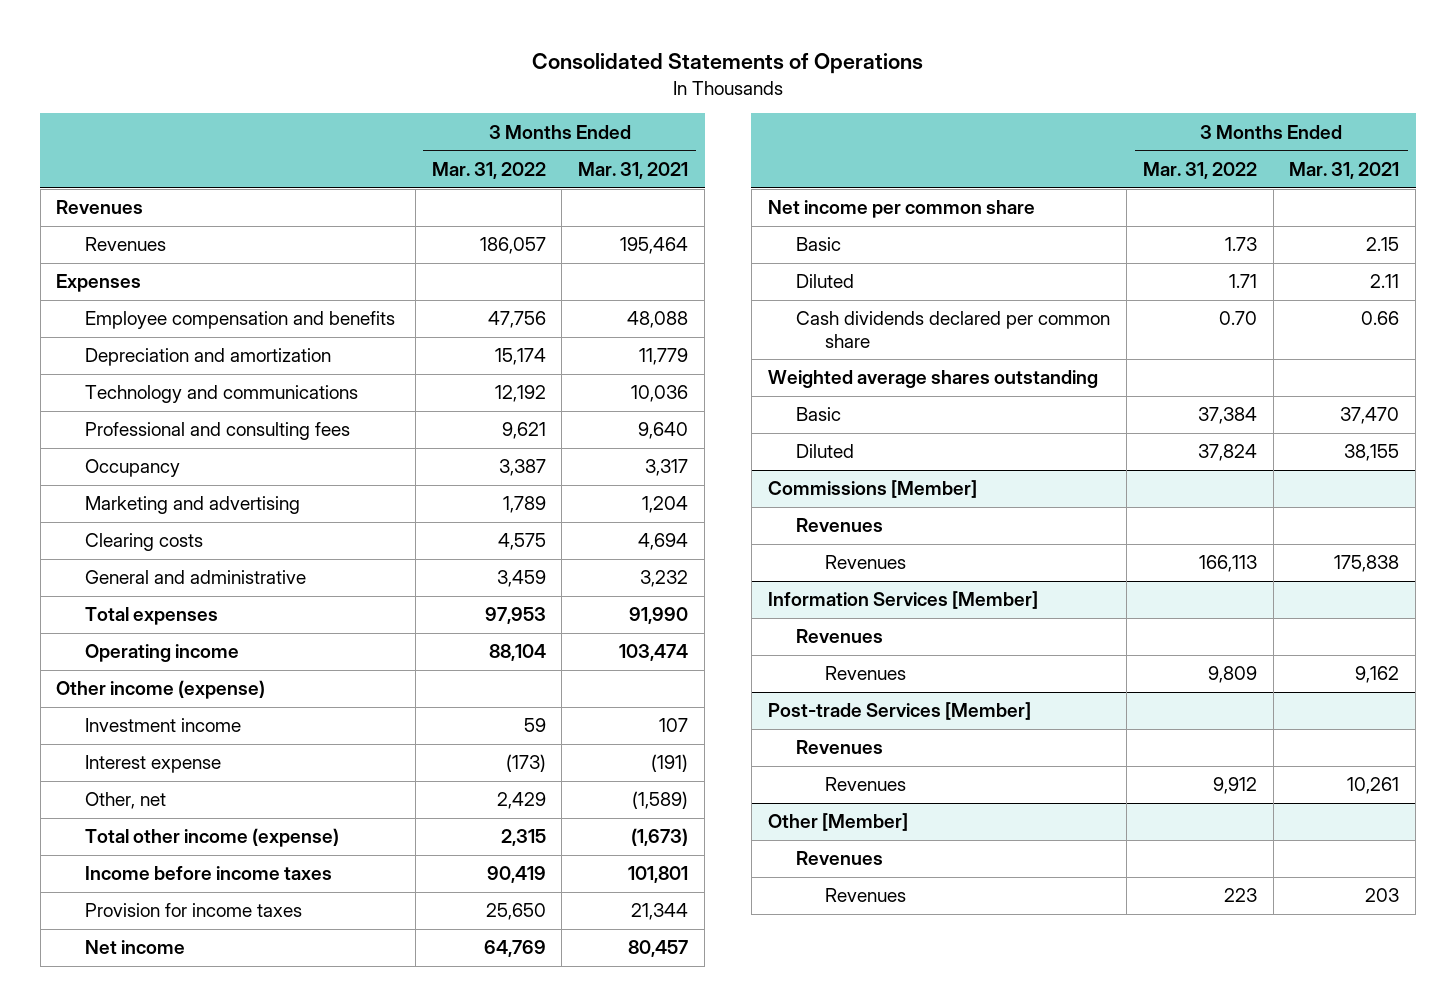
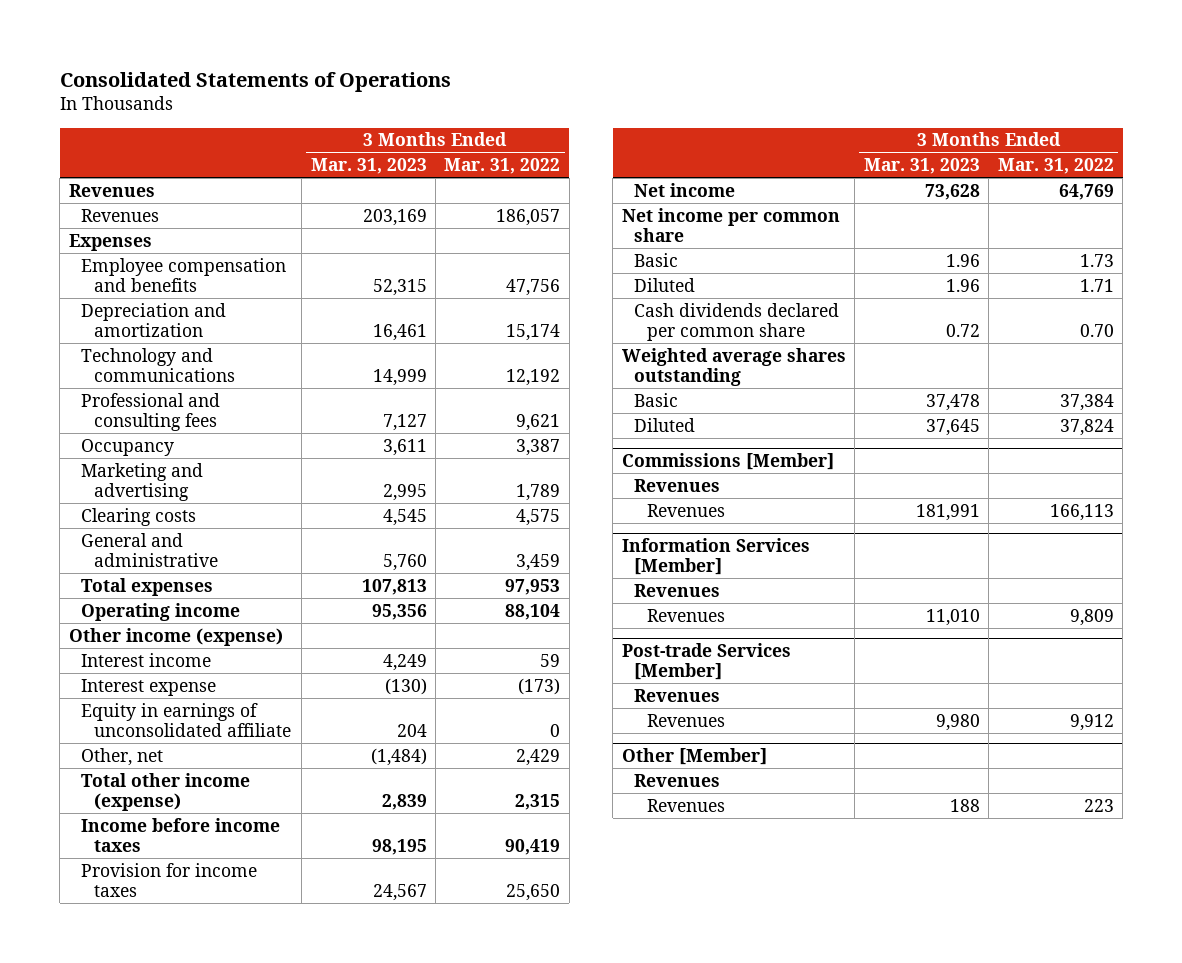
[578,161,689,179] Mar. 31, 2021 -> none
none -> [310,157,427,174] Mar. 31, 2023
[84,718,241,733] Investment income -> none
none -> [81,652,212,667] Interest income
none -> [81,702,291,737] Equity in earnings of unconsolidated affiliate

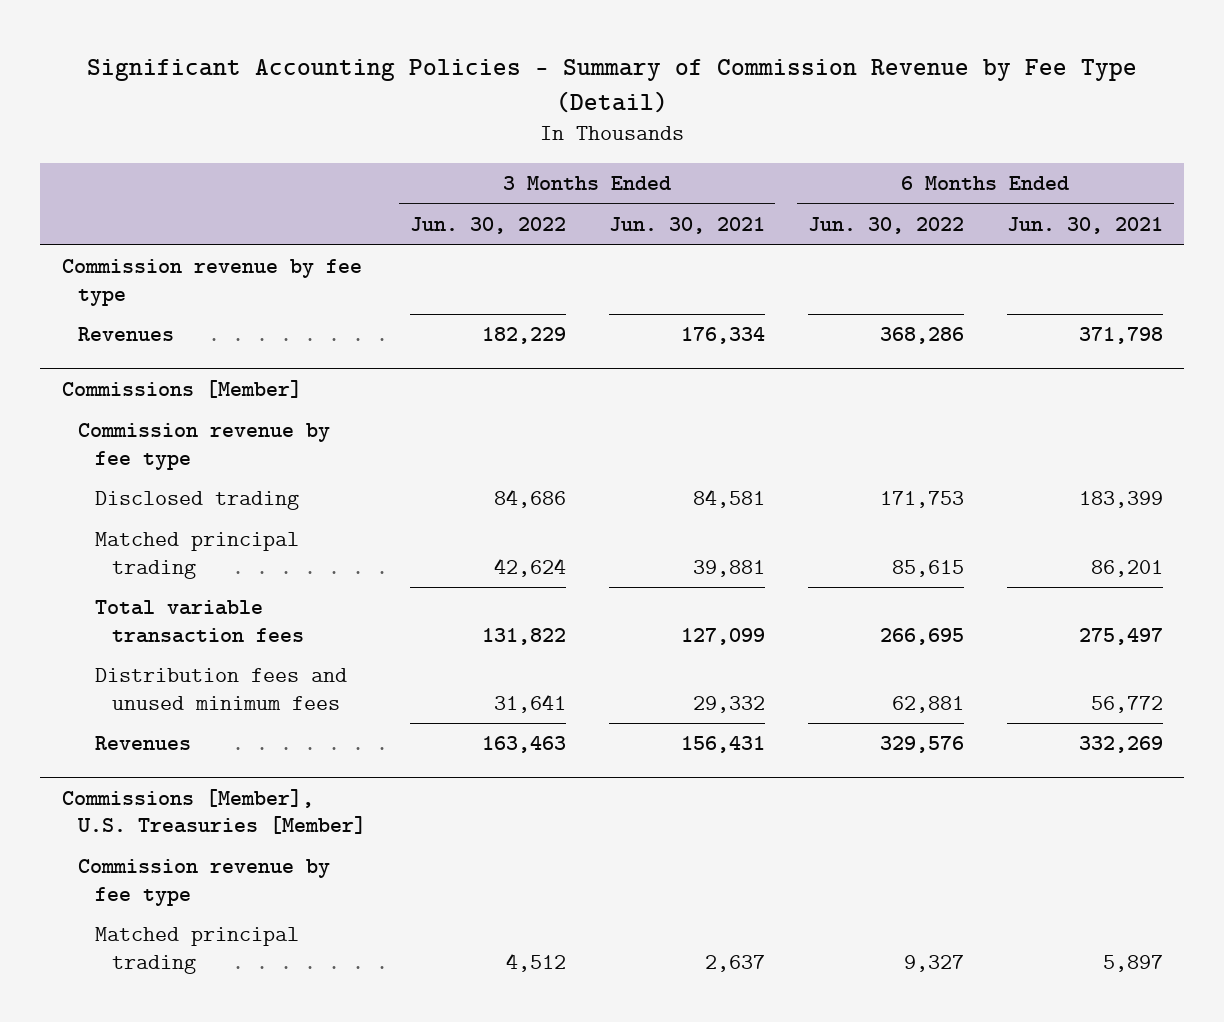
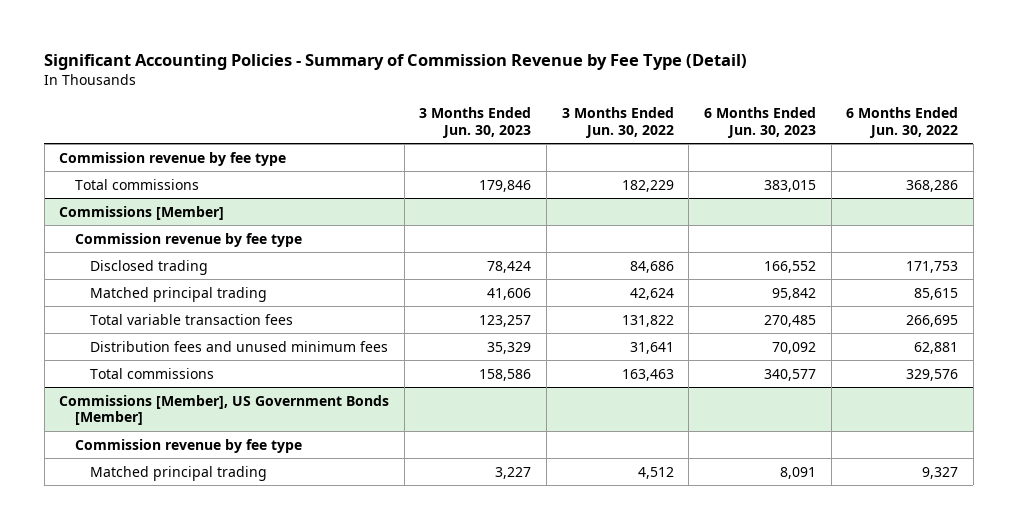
[608,217,765,235] Jun. 30, 2021 -> none
[1006,217,1163,235] Jun. 30, 2021 -> none
none -> [419,106,532,138] 3 Months Ended Jun. 30, 2023
none -> [703,106,816,138] 6 Months Ended Jun. 30, 2023
[78,327,175,342] Revenues -> [74,178,199,190] Total commissions
[61,789,367,835] Commissions [Member], U.S. Treasuries [Member] -> none
[95,736,192,751] Revenues -> [90,367,215,379] Total commissions
none -> [59,394,390,426] Commissions [Member], US Government Bonds [Member]

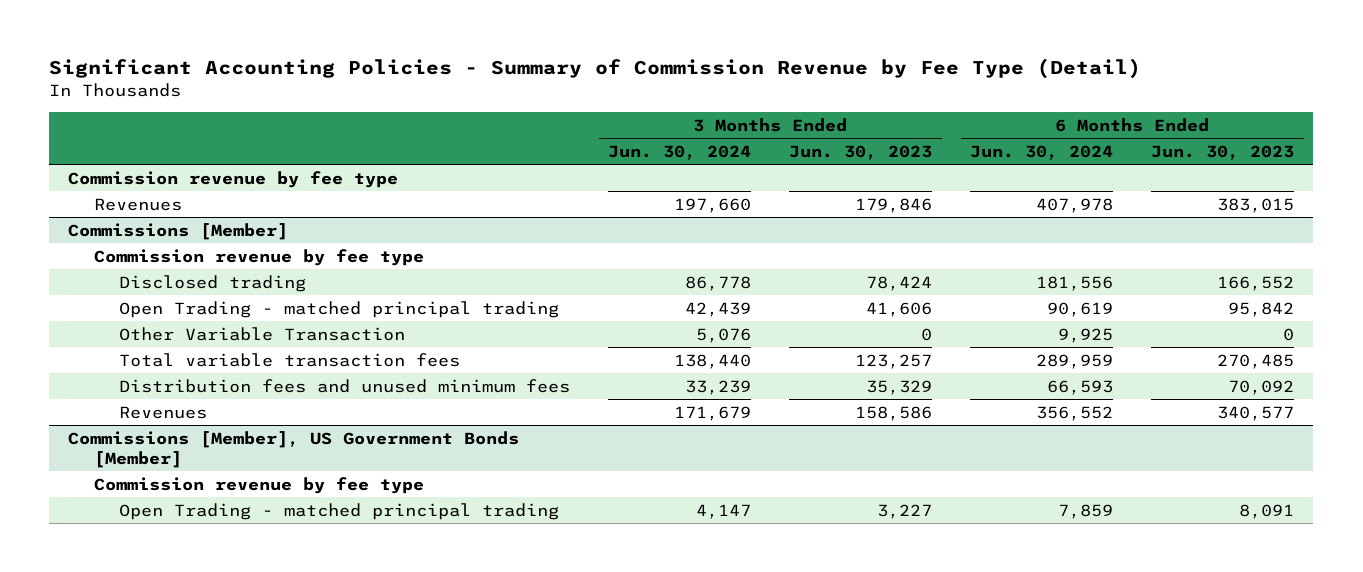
[561,106,674,138] 3 Months Ended Jun. 30, 2022 -> none
[846,106,959,138] 6 Months Ended Jun. 30, 2022 -> none
none -> [608,144,752,160] Jun. 30, 2024
none -> [970,144,1114,160] Jun. 30, 2024
[74,178,199,190] Total commissions -> [93,197,182,211] Revenues
[90,286,268,302] Matched principal trading -> [119,300,560,318] Open Trading - matched principal trading
none -> [119,326,406,341] Other Variable Transaction
[90,367,215,379] Total commissions -> [119,405,208,419] Revenues
[90,465,268,481] Matched principal trading -> [119,502,560,520] Open Trading - matched principal trading

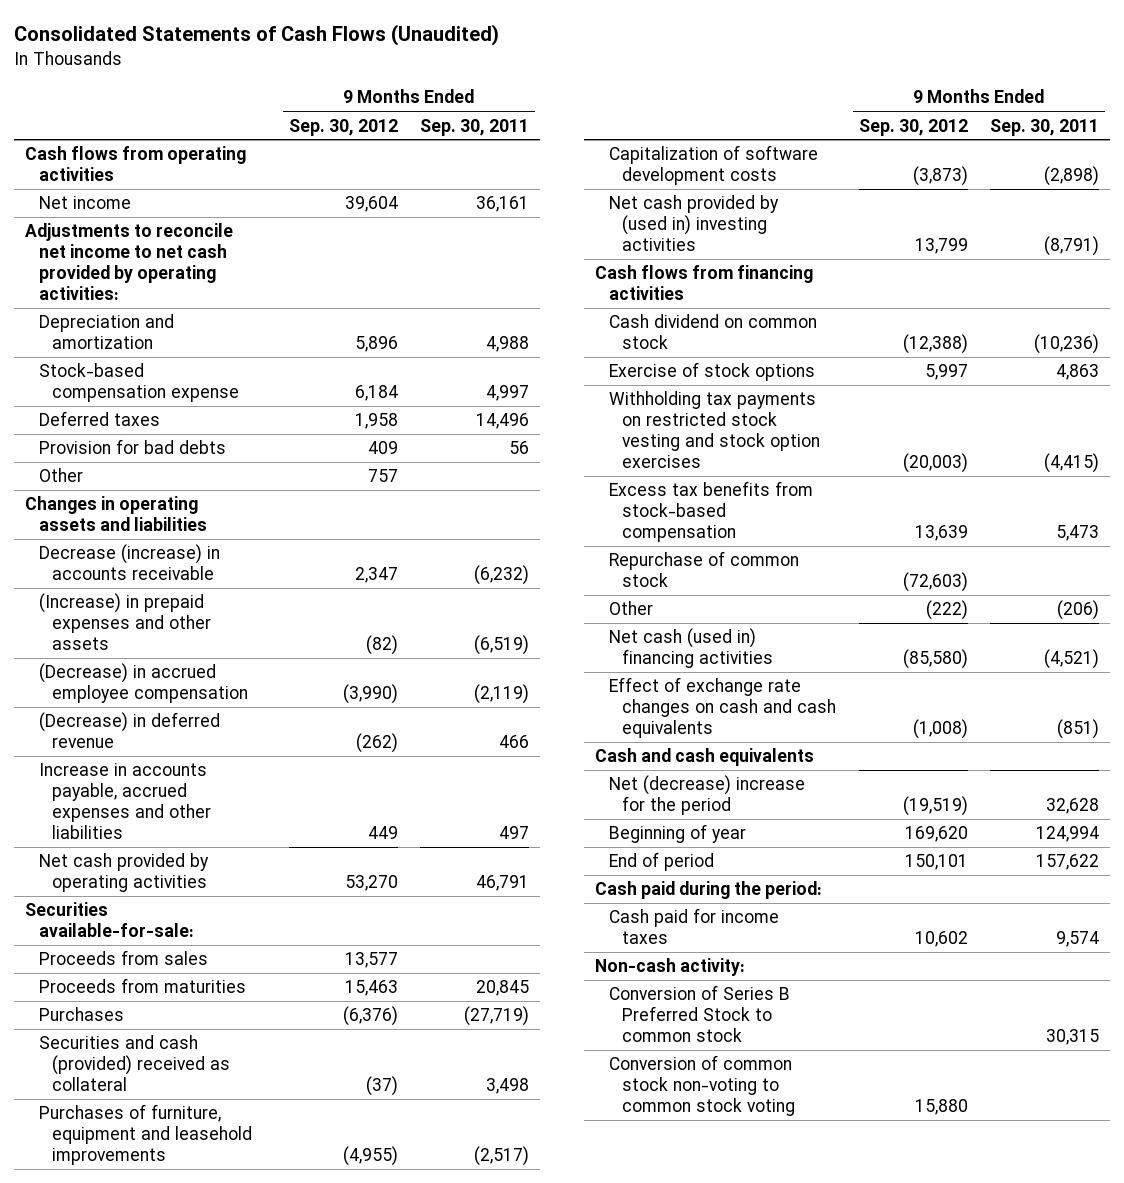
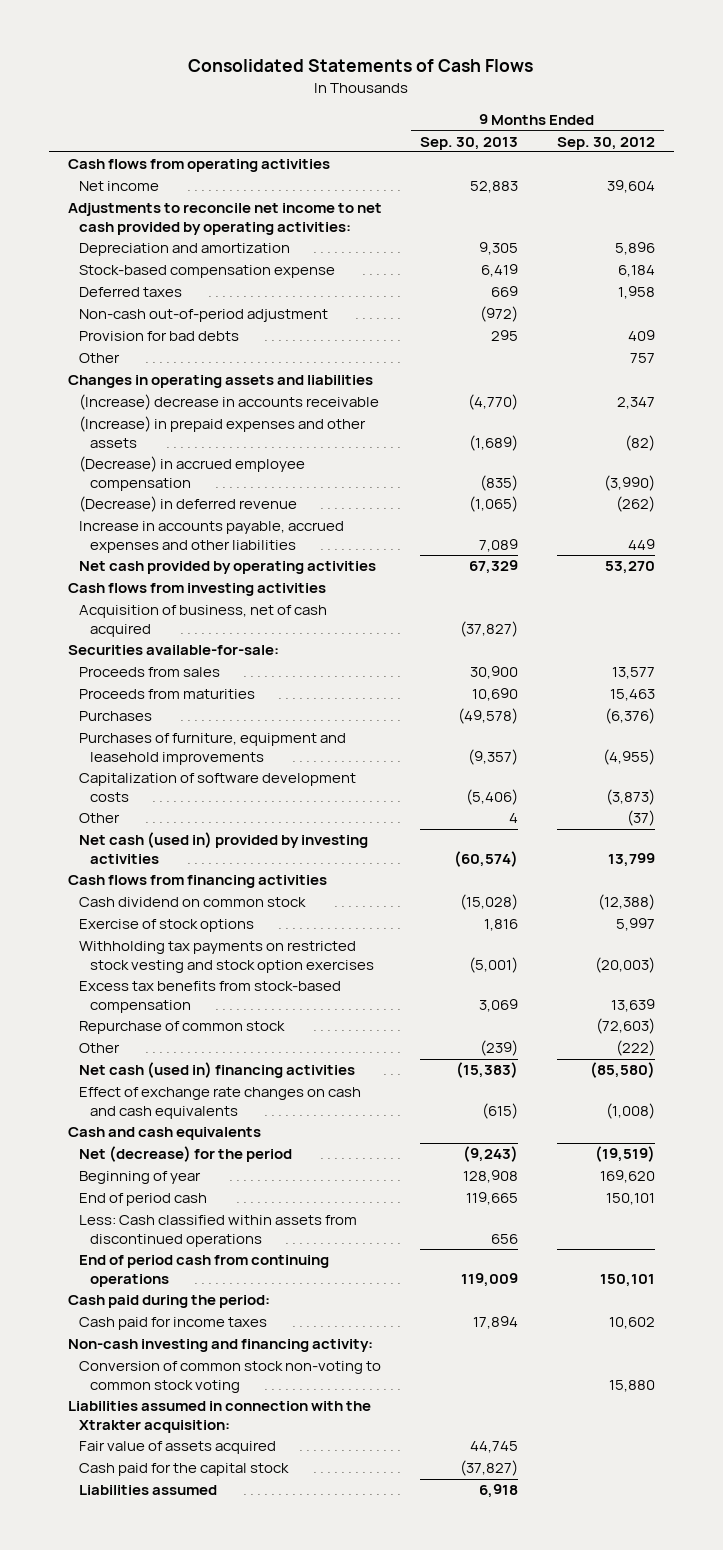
[14,24,500,47] Consolidated Statements of Cash Flows (Unaudited) -> [188,59,534,73] Consolidated Statements of Cash Flows
[420,118,530,136] Sep. 30, 2011 -> none
none -> [420,136,519,150] Sep. 30, 2013
none -> [78,309,328,323] Non-cash out-of-period adjustment
[38,544,220,581] Decrease (increase) in accounts receivable -> [78,394,379,411] (Increase) decrease in accounts receivable
none -> [67,583,326,597] Cash flows from investing activities
none -> [78,605,327,637] Acquisition of business, net of cash acquired
[38,1035,231,1092] Securities and cash (provided) received as collateral -> none
none -> [78,813,120,824] Other
[608,195,779,252] Net cash provided by (used in) investing activities -> [78,832,368,864] Net cash (used in) provided by investing activities
[608,775,805,816] Net (decrease) increase for the period -> [78,1146,292,1163] Net (decrease) for the period
none -> [78,1193,207,1207] End of period cash
none -> [78,1215,357,1247] Less: Cash classified within assets from discontinued operations
[608,852,714,872] End of period -> [78,1255,329,1287] End of period cash from continuing operations
[608,985,790,1043] Conversion of Series B Preferred Stock to common stock -> none
[595,958,746,977] Non-cash activity: -> [67,1339,373,1353] Non-cash investing and financing activity:
none -> [67,1401,371,1433] Liabilities assumed in connection with the Xtrakter acquisition:
none -> [78,1441,276,1455] Fair value of assets acquired
none -> [78,1463,289,1477] Cash paid for the capital stock
none -> [78,1485,217,1496] Liabilities assumed

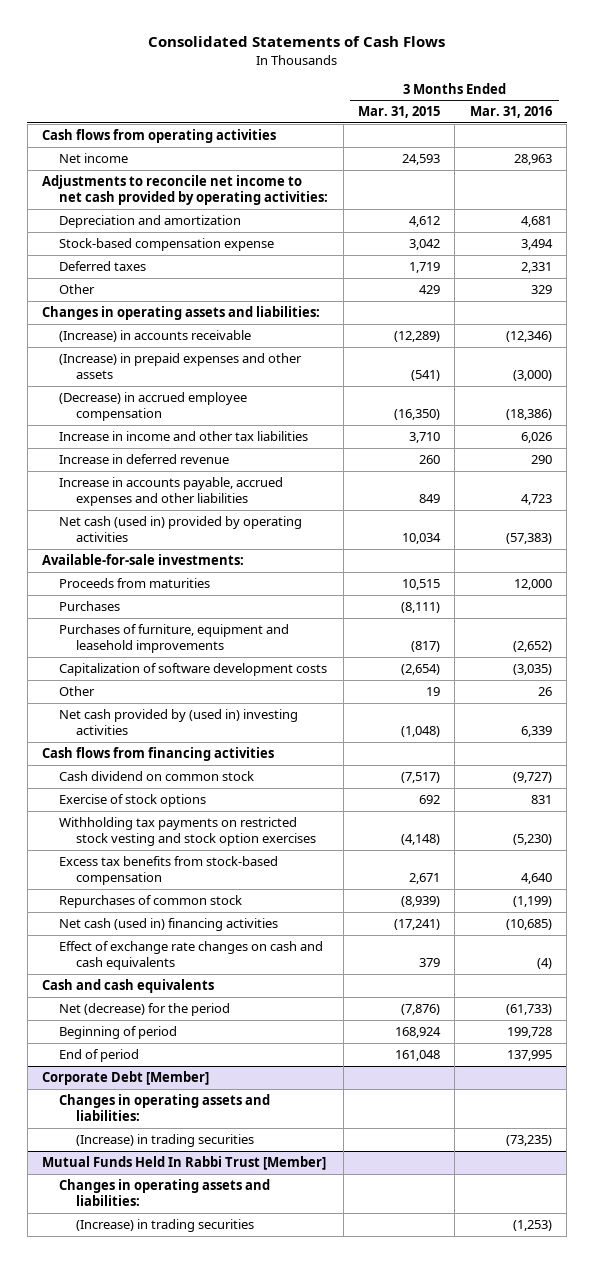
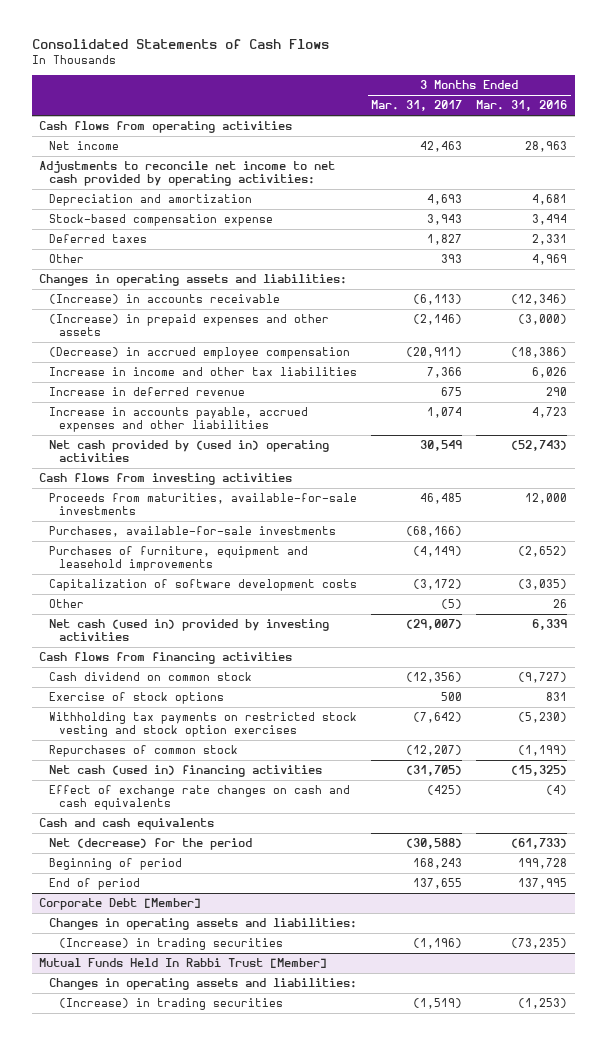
[357,106,440,119] Mar. 31, 2015 -> none
none -> [371,100,463,112] Mar. 31, 2017
[530,284,552,294] 329 -> [532,254,568,266] 4,969
[42,553,245,565] Available-for-sale investments: -> none
[59,515,303,542] Net cash (used in) provided by operating activities -> [48,440,329,462] Net cash provided by (used in) operating activities
[505,532,552,544] (57,383) -> [511,440,568,452] (52,743)
none -> [39,473,293,486] Cash flows from investing activities
[59,577,211,588] Proceeds from maturities -> [48,493,357,515] Proceeds from maturities, available-for-sale investments
[59,600,121,611] Purchases -> [48,526,336,538] Purchases, available-for-sale investments
[59,708,299,735] Net cash provided by (used in) investing activities -> [48,619,329,641] Net cash (used in) provided by investing activities
[59,855,279,885] Excess tax benefits from stock-based compensation -> none
[505,918,552,930] (10,685) -> [511,765,568,777] (15,325)

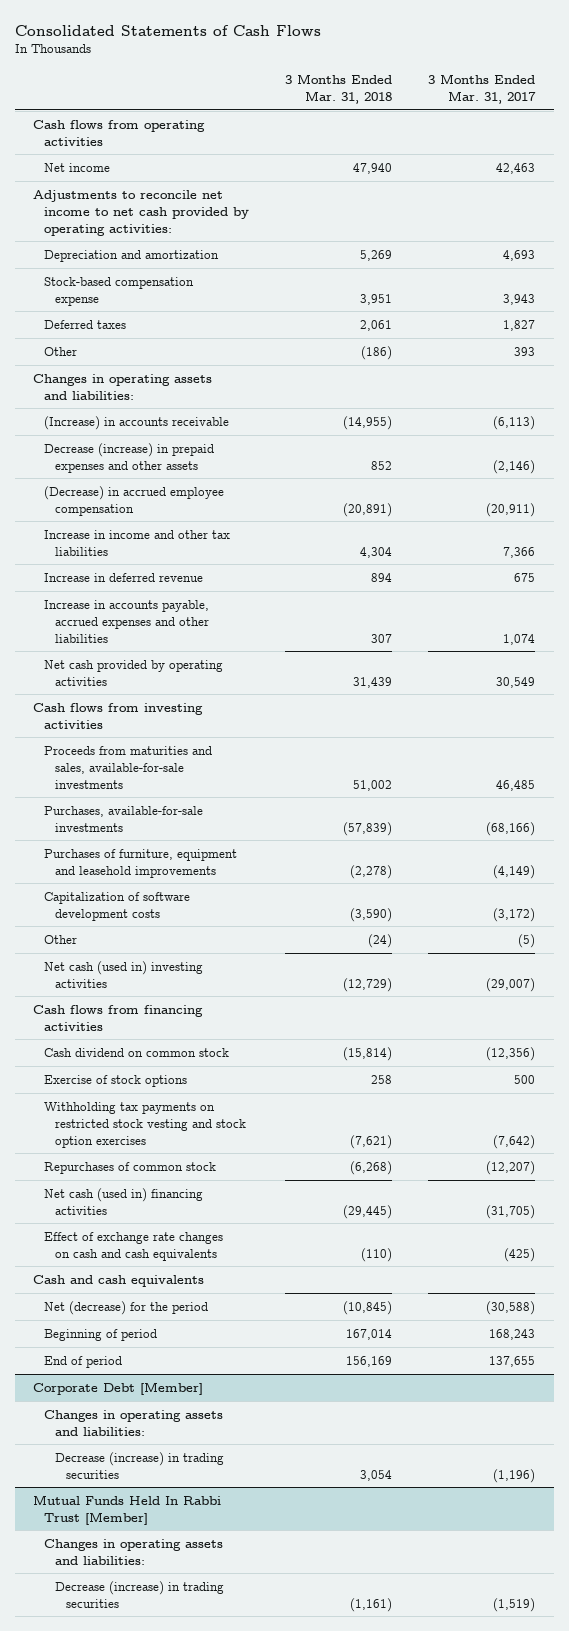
[476,100,568,112] Mar. 31, 2016 -> none
none -> [285,74,393,105] 3 Months Ended Mar. 31, 2018
[48,314,329,336] (Increase) in prepaid expenses and other assets -> [44,442,215,473] Decrease (increase) in prepaid expenses and other assets
[48,440,329,462] Net cash provided by (used in) operating activities -> [44,659,224,686] Net cash provided by operating activities
[48,493,357,515] Proceeds from maturities, available-for-sale investments -> [44,745,213,789] Proceeds from maturities and sales, available-for-sale investments
[48,619,329,641] Net cash (used in) provided by investing activities -> [44,960,204,988] Net cash (used in) investing activities
[58,938,283,951] (Increase) in trading securities -> [54,1451,224,1479] Decrease (increase) in trading securities
[58,998,283,1011] (Increase) in trading securities -> [54,1580,224,1608] Decrease (increase) in trading securities

